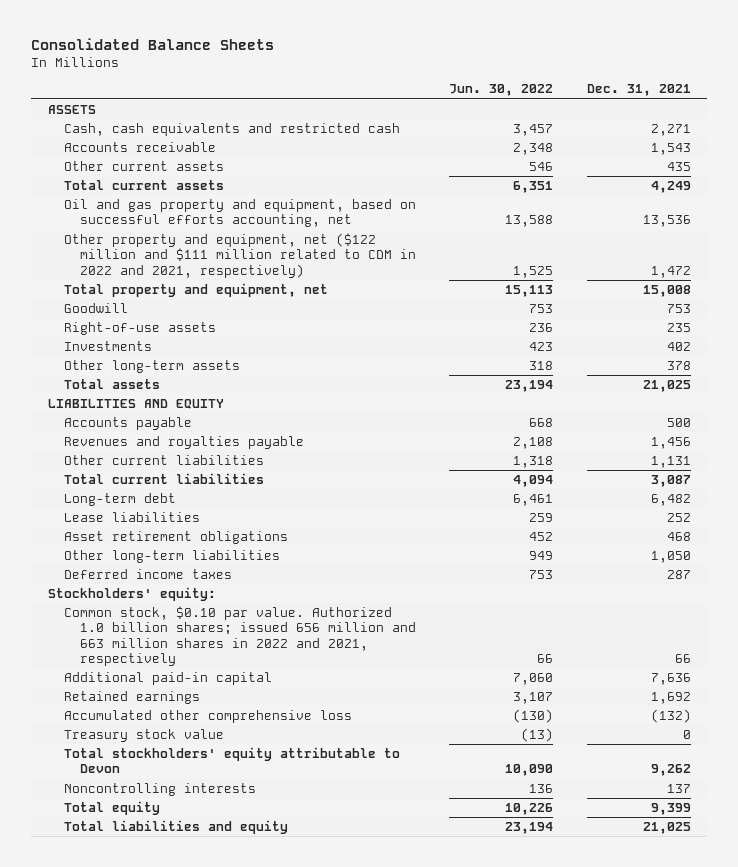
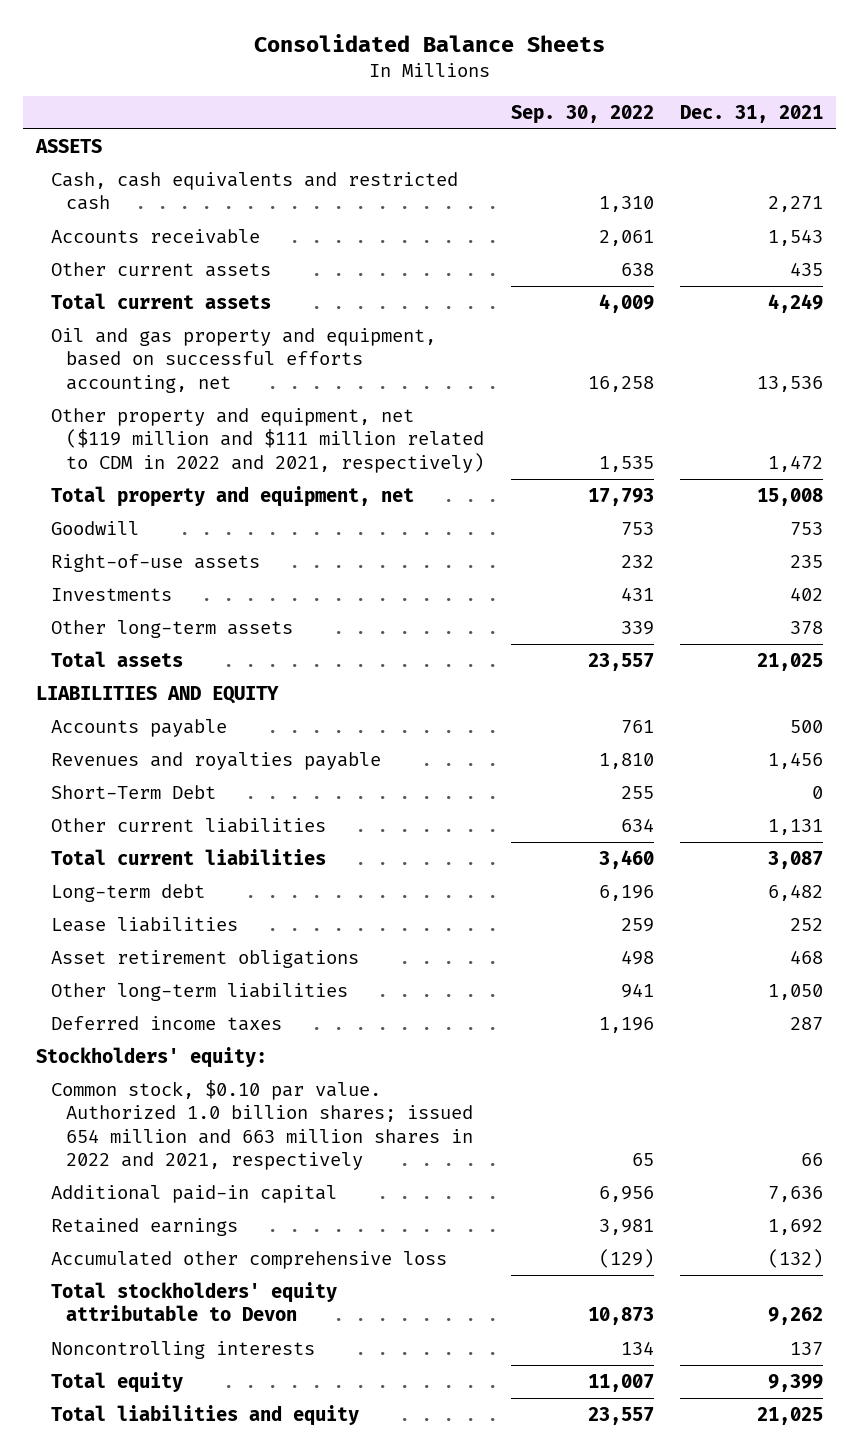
[449,84,554,97] Jun. 30, 2022 -> none
none -> [510,104,654,124] Sep. 30, 2022
[63,232,417,278] Other property and equipment, net ($122 million and $111 million related to CDM in 2022 and 2021, respectively) -> [51,408,485,473] Other property and equipment, net ($119 million and $111 million related to CDM in 2022 and 2021, respectively)
none -> [51,785,217,800] Short-Term Debt
[63,605,417,666] Common stock, $0.10 par value. Authorized 1.0 billion shares; issued 656 million and 663 million shares in 2022 and 2021, respectively -> [51,1080,474,1171] Common stock, $0.10 par value. Authorized 1.0 billion shares; issued 654 million and 663 million shares in 2022 and 2021, respectively
[63,728,224,742] Treasury stock value -> none

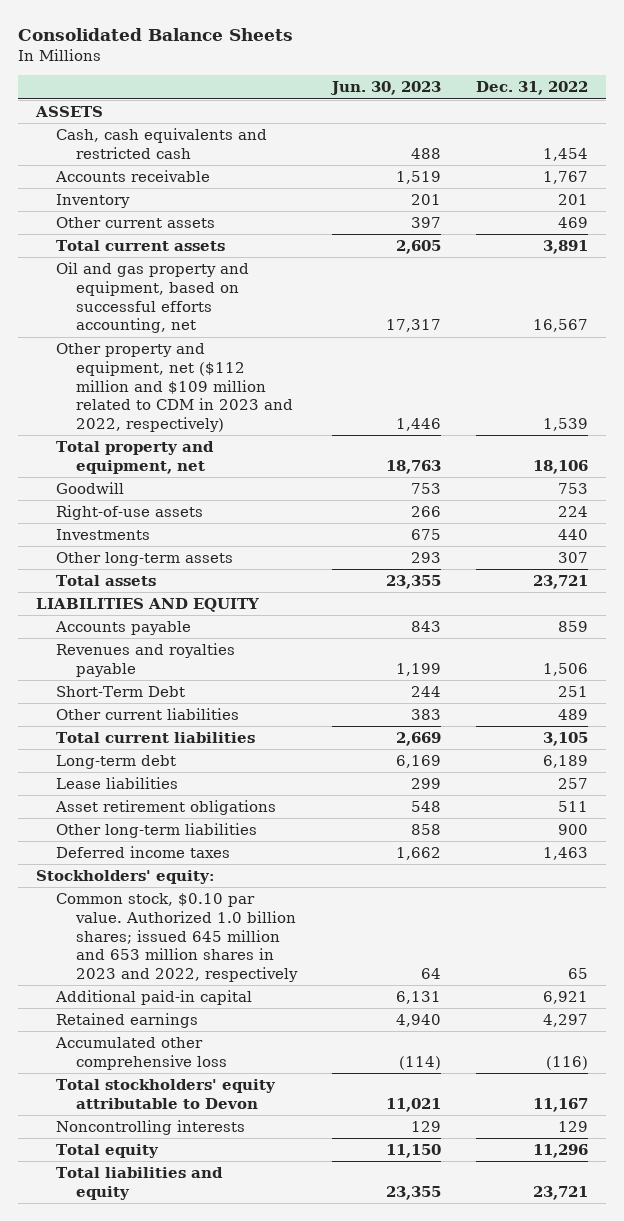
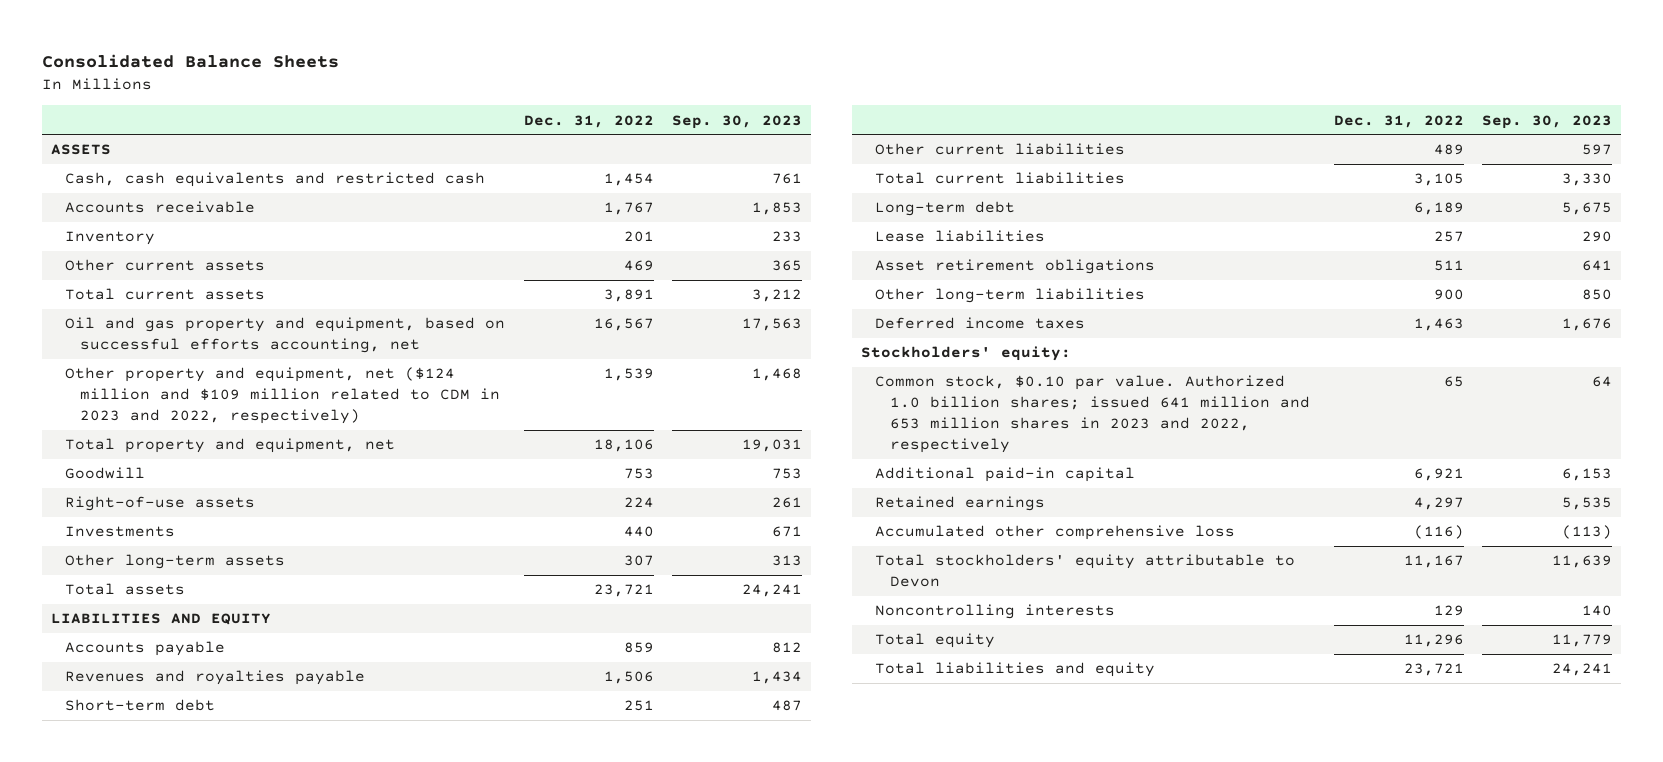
[330,81,442,96] Jun. 30, 2023 -> none
none -> [671,114,802,129] Sep. 30, 2023
[55,343,293,433] Other property and equipment, net ($112 million and $109 million related to CDM in 2023 and 2022, respectively) -> [65,367,500,425] Other property and equipment, net ($124 million and $109 million related to CDM in 2023 and 2022, respectively)
[55,686,185,698] Short-Term Debt -> [65,699,216,712] Short-term debt
[55,893,298,983] Common stock, $0.10 par value. Authorized 1.0 billion shares; issued 645 million and 653 million shares in 2023 and 2022, respectively -> [875,375,1310,454] Common stock, $0.10 par value. Authorized 1.0 billion shares; issued 641 million and 653 million shares in 2023 and 2022, respectively

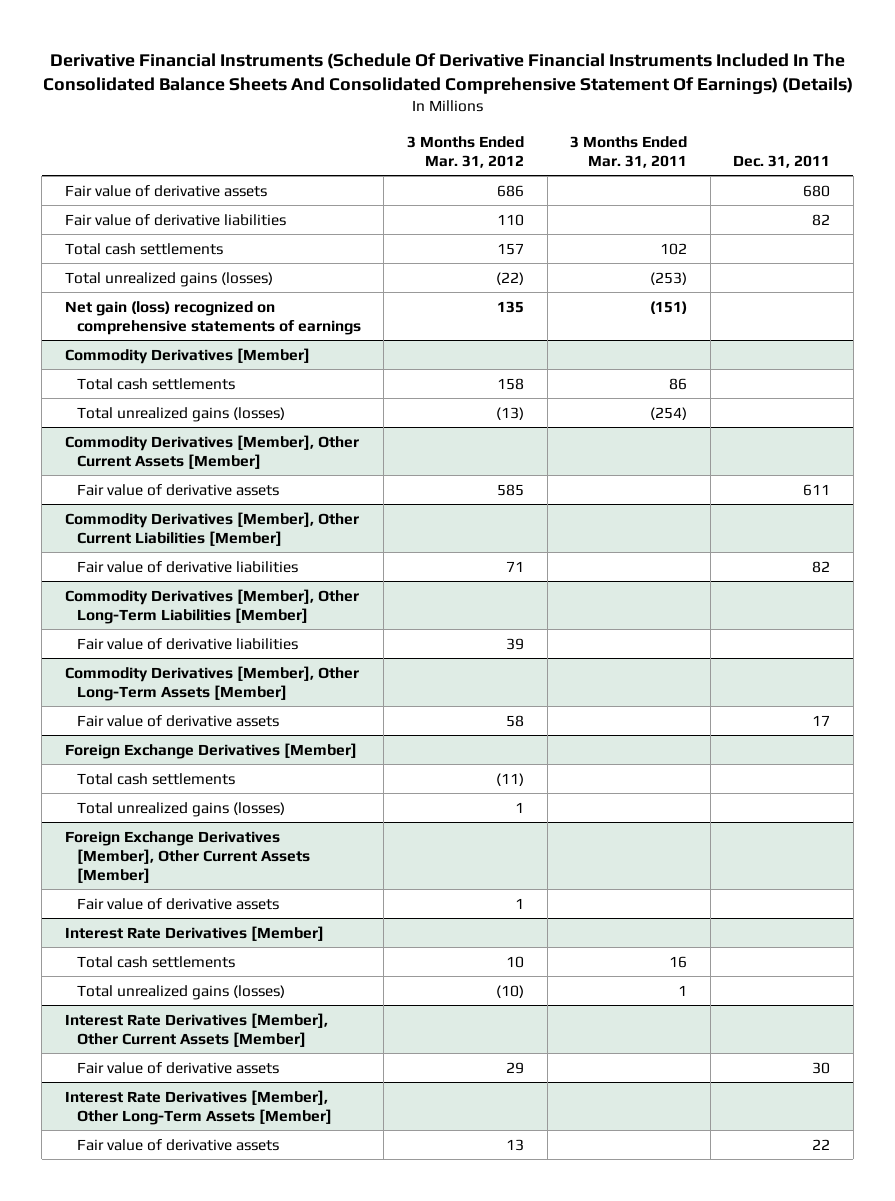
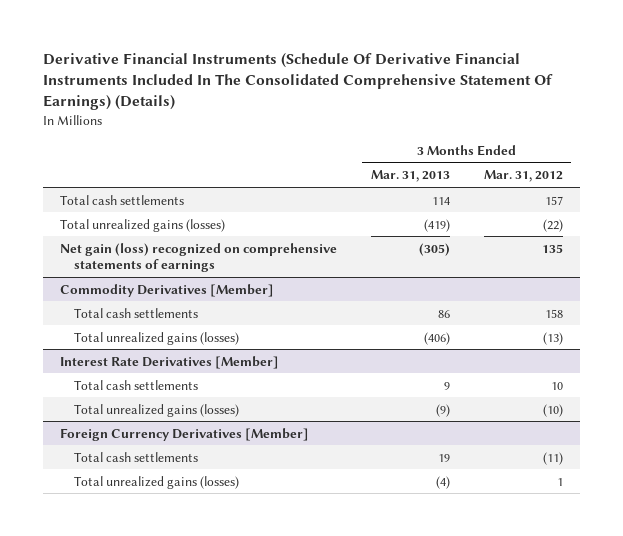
[42,52,853,95] Derivative Financial Instruments (Schedule Of Derivative Financial Instruments Included In The Consolidated Balance Sheets And Consolidated Comprehensive Statement Of Earnings) (Details) -> [43,53,554,111] Derivative Financial Instruments (Schedule Of Derivative Financial Instruments Included In The Consolidated Comprehensive Statement Of Earnings) (Details)
[570,135,688,168] 3 Months Ended Mar. 31, 2011 -> none
[733,154,831,168] Dec. 31, 2011 -> none
none -> [370,170,450,183] Mar. 31, 2013
[64,184,267,197] Fair value of derivative assets -> none
[64,213,286,226] Fair value of derivative liabilities -> none
[64,434,359,469] Commodity Derivatives [Member], Other Current Assets [Member] -> none
[76,483,279,496] Fair value of derivative assets -> none
[64,511,359,546] Commodity Derivatives [Member], Other Current Liabilities [Member] -> none
[76,560,298,573] Fair value of derivative liabilities -> none
[64,588,359,624] Commodity Derivatives [Member], Other Long-Term Liabilities [Member] -> none
[76,637,298,650] Fair value of derivative liabilities -> none
[64,665,359,701] Commodity Derivatives [Member], Other Long-Term Assets [Member] -> none
[76,714,279,727] Fair value of derivative assets -> none
[64,742,357,759] Foreign Exchange Derivatives [Member] -> none
[76,772,235,785] Total cash settlements -> none
[76,801,285,817] Total unrealized gains (losses) -> none
[64,830,310,883] Foreign Exchange Derivatives [Member], Other Current Assets [Member] -> none
[76,897,279,910] Fair value of derivative assets -> none
[64,1012,328,1047] Interest Rate Derivatives [Member], Other Current Assets [Member] -> none
[76,1061,279,1074] Fair value of derivative assets -> none
[64,1089,332,1125] Interest Rate Derivatives [Member], Other Long-Term Assets [Member] -> none
[76,1138,279,1151] Fair value of derivative assets -> none
none -> [60,427,310,441] Foreign Currency Derivatives [Member]
none -> [73,451,198,462] Total cash settlements
none -> [73,475,239,489] Total unrealized gains (losses)

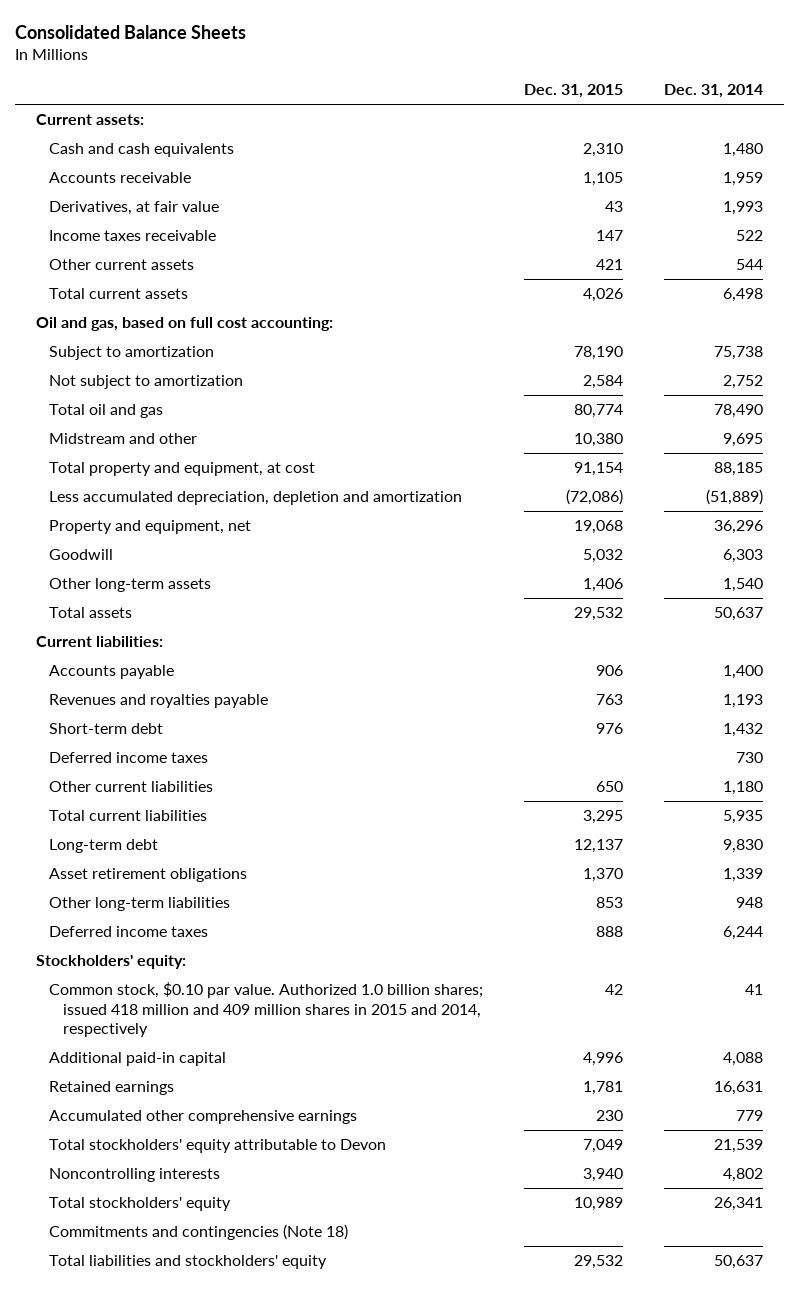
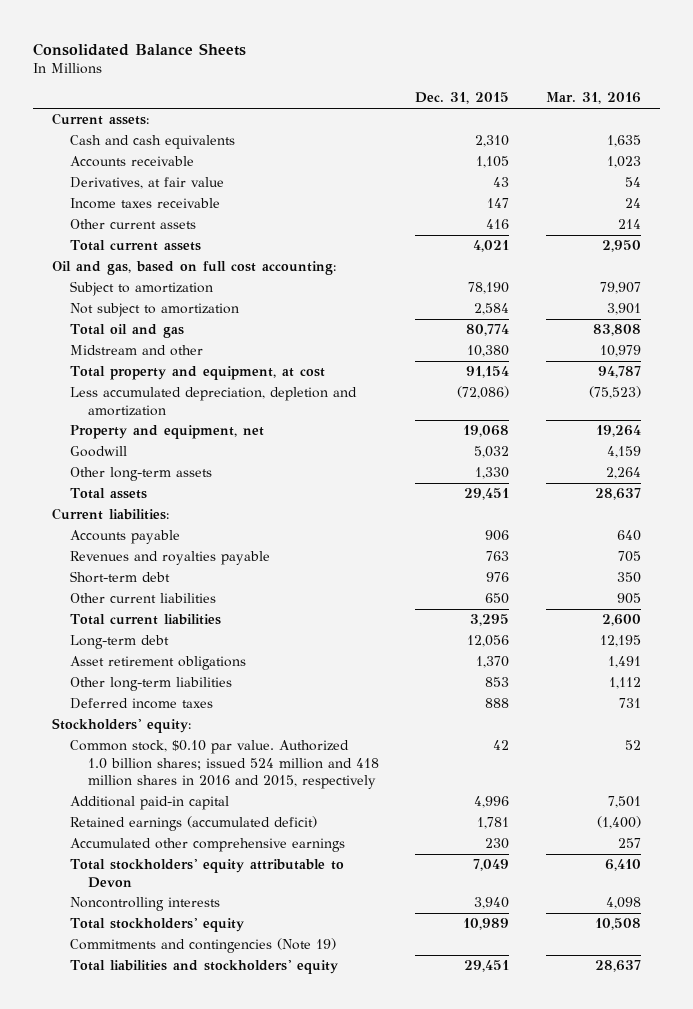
[664,83,764,98] Dec. 31, 2014 -> none
none -> [546,92,642,105] Mar. 31, 2016
[596,259,624,271] 421 -> [486,219,510,230] 416
[583,288,624,303] 4,026 -> [473,240,510,253] 4,021
[583,578,624,593] 1,406 -> [475,467,510,480] 1,330
[574,607,624,622] 29,532 -> [464,488,510,501] 29,451
[49,752,209,764] Deferred income taxes -> none
[574,839,624,854] 12,137 -> [467,635,510,648] 12,056
[49,982,484,1038] Common stock, $0.10 par value. Authorized 1.0 billion shares; issued 418 million and 409 million shares in 2015 and 2014, respectively -> [69,740,379,789] Common stock, $0.10 par value. Authorized 1.0 billion shares; issued 524 million and 418 million shares in 2016 and 2015, respectively
[49,1081,175,1096] Retained earnings -> [69,816,317,832] Retained earnings (accumulated deficit)
[49,1224,349,1241] Commitments and contingencies (Note 18) -> [69,938,336,954] Commitments and contingencies (Note 19)
[574,1255,624,1270] 29,532 -> [464,960,510,973] 29,451

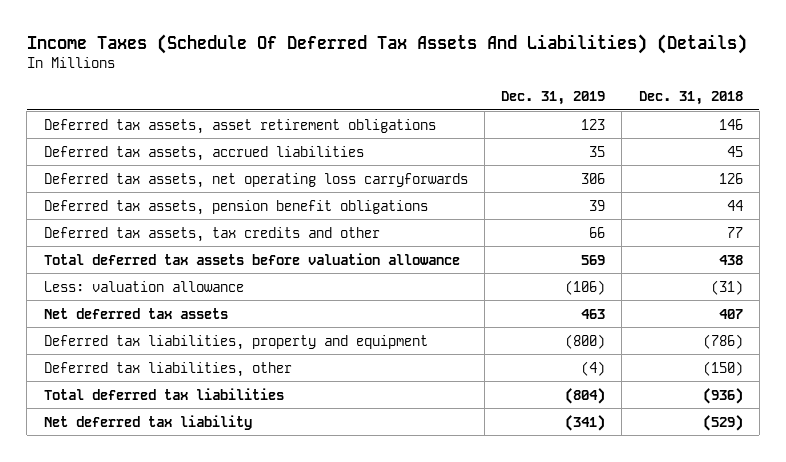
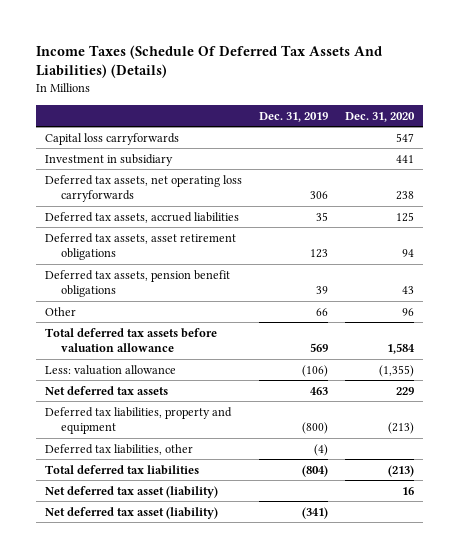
[638,91,743,106] Dec. 31, 2018 -> none
none -> [345,111,416,122] Dec. 31, 2020
none -> [44,132,179,145] Capital loss carryforwards
none -> [44,153,173,166] Investment in subsidiary
[43,145,364,161] Deferred tax assets, accrued liabilities -> [44,211,239,223] Deferred tax assets, accrued liabilities
[43,118,436,134] Deferred tax assets, asset retirement obligations -> [44,232,236,261] Deferred tax assets, asset retirement obligations
[43,226,380,242] Deferred tax assets, tax credits and other -> none
none -> [44,306,76,316] Other
none -> [44,485,218,498] Net deferred tax asset (liability)
[43,414,252,430] Net deferred tax liability -> [44,506,218,519] Net deferred tax asset (liability)

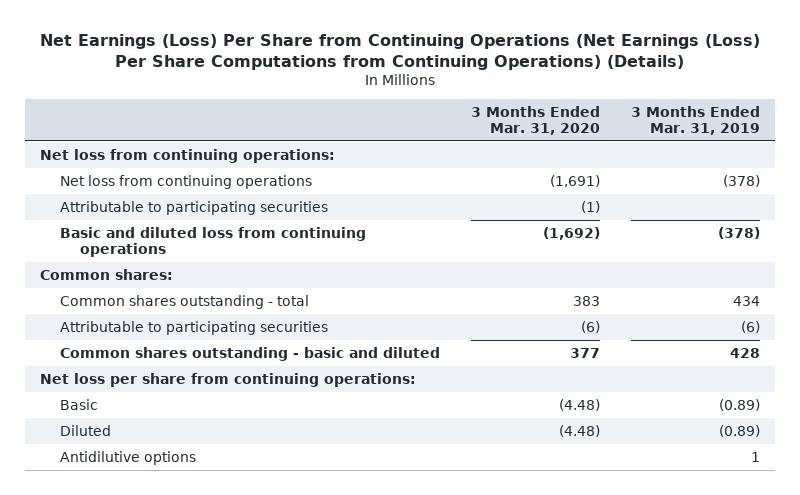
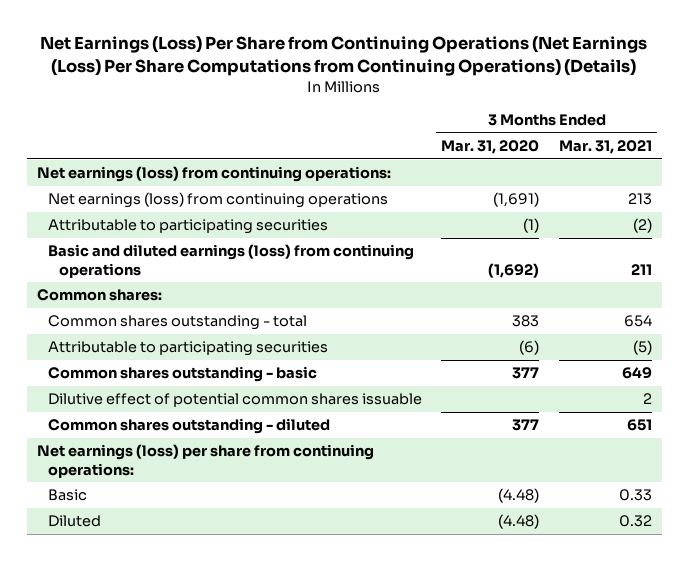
[630,105,760,135] 3 Months Ended Mar. 31, 2019 -> none
none -> [558,139,652,154] Mar. 31, 2021
[39,148,335,163] Net loss from continuing operations: -> [36,166,391,183] Net earnings (loss) from continuing operations:
[60,174,313,189] Net loss from continuing operations -> [47,192,388,209] Net earnings (loss) from continuing operations
[60,226,367,258] Basic and diluted loss from continuing operations -> [47,244,414,278] Basic and diluted earnings (loss) from continuing operations
none -> [47,366,317,383] Common shares outstanding - basic
none -> [47,393,422,408] Dilutive effect of potential common shares issuable
[60,346,441,361] Common shares outstanding - basic and diluted -> [47,418,330,435] Common shares outstanding - diluted
[39,372,416,387] Net loss per share from continuing operations: -> [36,444,374,478] Net earnings (loss) per share from continuing operations:
[60,450,197,465] Antidilutive options -> none

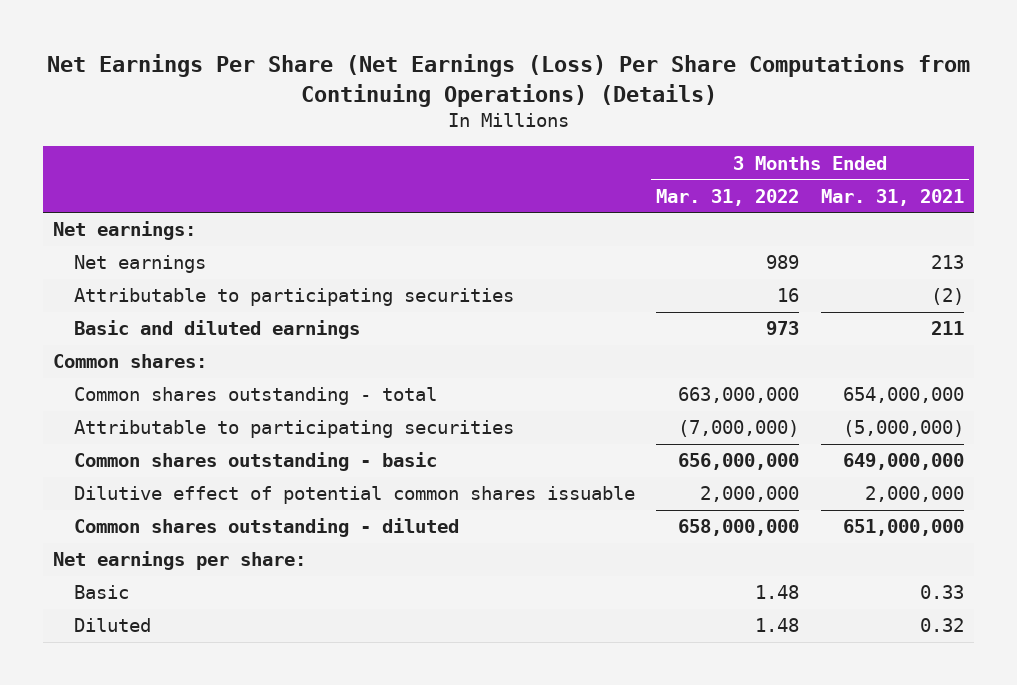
[40,36,648,76] Net Earnings (Loss) Per Share from Continuing Operations (Net Earnings (Loss) Per Share Computations from Continuing Operations) (Details) -> [46,54,970,107] Net Earnings Per Share (Net Earnings (Loss) Per Share Computations from Continuing Operations) (Details)
[441,139,540,154] Mar. 31, 2020 -> none
none -> [656,188,800,206] Mar. 31, 2022
[36,166,391,183] Net earnings (loss) from continuing operations: -> [53,221,197,241] Net earnings:
[47,192,388,209] Net earnings (loss) from continuing operations -> [74,255,207,274] Net earnings
[47,244,414,278] Basic and diluted earnings (loss) from continuing operations -> [74,320,361,340] Basic and diluted earnings
[623,315,652,328] 654 -> [842,387,964,404] 654,000,000
[632,340,652,356] (5) -> [842,420,964,438] (5,000,000)
[621,367,652,380] 649 -> [842,453,964,471] 649,000,000
[642,393,652,405] 2 -> [864,486,964,503] 2,000,000
[626,419,652,432] 651 -> [842,519,964,537] 651,000,000
[36,444,374,478] Net earnings (loss) per share from continuing operations: -> [53,551,307,571] Net earnings per share:

